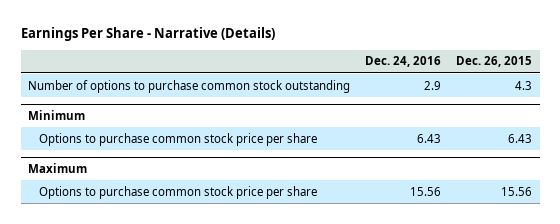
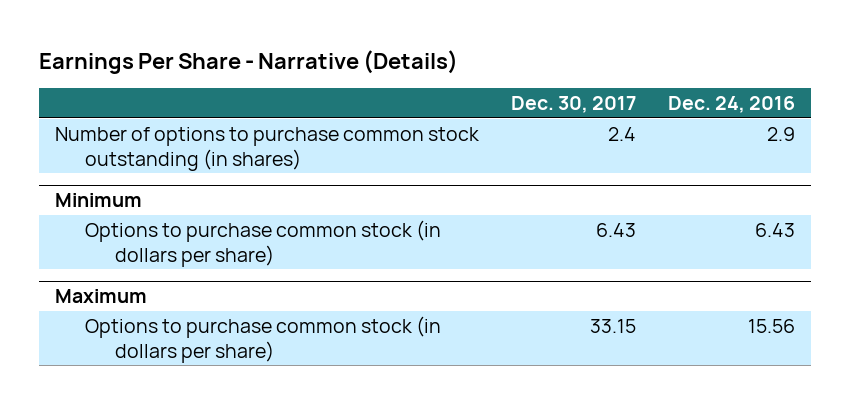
[456,56,533,68] Dec. 26, 2015 -> none
none -> [510,96,636,114] Dec. 30, 2017
[28,79,351,93] Number of options to purchase common stock outstanding -> [54,126,480,171] Number of options to purchase common stock outstanding (in shares)
[39,132,318,146] Options to purchase common stock price per share -> [84,219,441,267] Options to purchase common stock (in dollars per share)
[39,185,318,199] Options to purchase common stock price per share -> [84,315,441,363] Options to purchase common stock (in dollars per share)

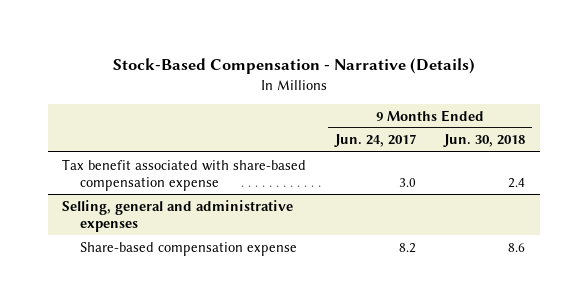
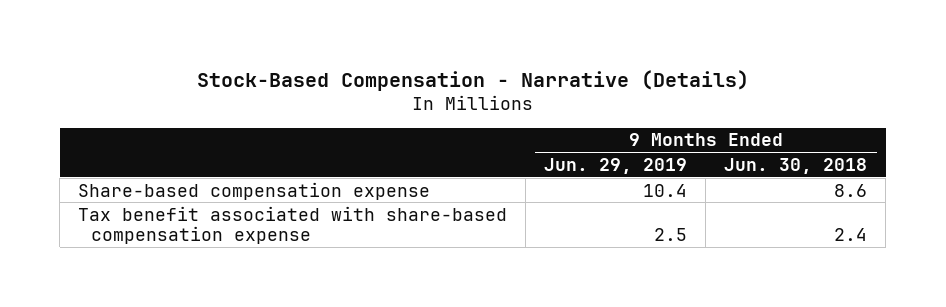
[333,134,416,148] Jun. 24, 2017 -> none
none -> [544,157,688,174] Jun. 29, 2019
[62,199,294,232] Selling, general and administrative expenses -> none
[62,158,307,191] Tax benefit associated with share-based compensation expense -> [78,205,508,244] Tax benefit associated with share-based compensation expense

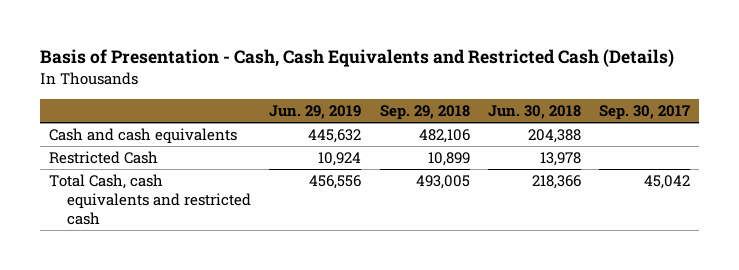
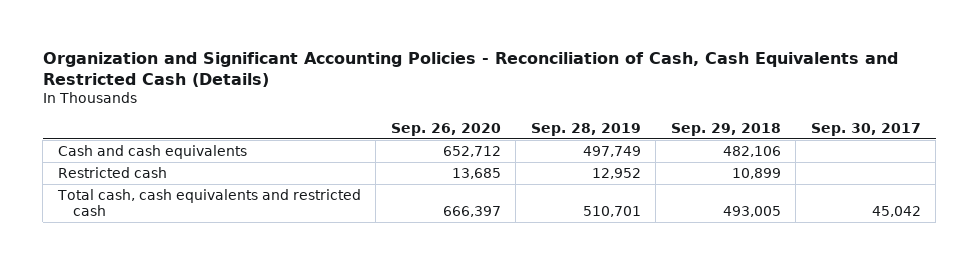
[39,49,674,68] Basis of Presentation - Cash, Cash Equivalents and Restricted Cash (Details) -> [42,52,898,88] Organization and Significant Accounting Policies - Reconciliation of Cash, Cash Equivalents and Restricted Cash (Details)
[269,104,362,119] Jun. 29, 2019 -> none
[487,104,581,119] Jun. 30, 2018 -> none
none -> [390,122,501,136] Sep. 26, 2020
none -> [530,122,641,136] Sep. 28, 2019
[48,151,158,165] Restricted Cash -> [57,166,167,178] Restricted cash
[48,174,252,225] Total Cash, cash equivalents and restricted cash -> [56,188,361,216] Total cash, cash equivalents and restricted cash

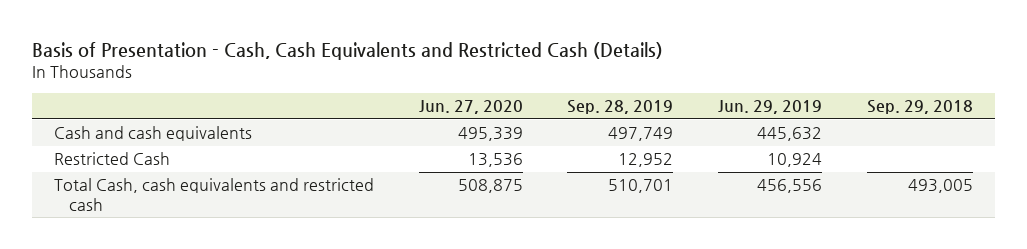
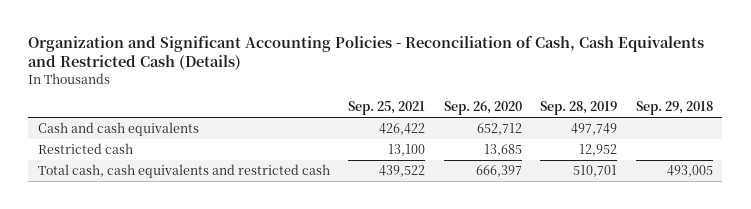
[31,42,663,61] Basis of Presentation - Cash, Cash Equivalents and Restricted Cash (Details) -> [28,35,705,71] Organization and Significant Accounting Policies - Reconciliation of Cash, Cash Equivalents and Restricted Cash (Details)
[418,100,523,115] Jun. 27, 2020 -> none
[718,100,823,115] Jun. 29, 2019 -> none
none -> [348,101,426,116] Sep. 25, 2021
none -> [443,101,522,116] Sep. 26, 2020
[54,152,171,166] Restricted Cash -> [37,143,133,155] Restricted cash
[54,178,375,211] Total Cash, cash equivalents and restricted cash -> [37,164,330,179] Total cash, cash equivalents and restricted cash

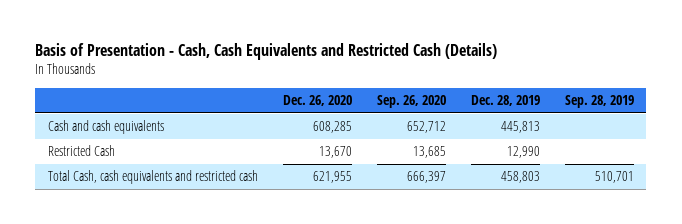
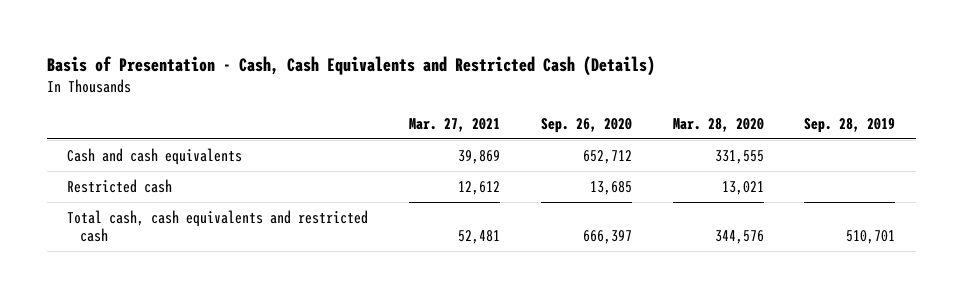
[282,95,352,107] Dec. 26, 2020 -> none
[470,95,540,107] Dec. 28, 2019 -> none
none -> [409,117,501,132] Mar. 27, 2021
none -> [672,117,764,132] Mar. 28, 2020
[47,145,115,157] Restricted Cash -> [67,178,173,193] Restricted cash
[47,170,258,185] Total Cash, cash equivalents and restricted cash -> [67,209,369,243] Total cash, cash equivalents and restricted cash

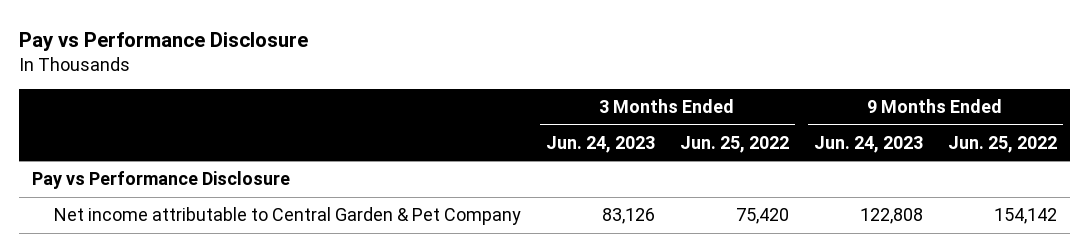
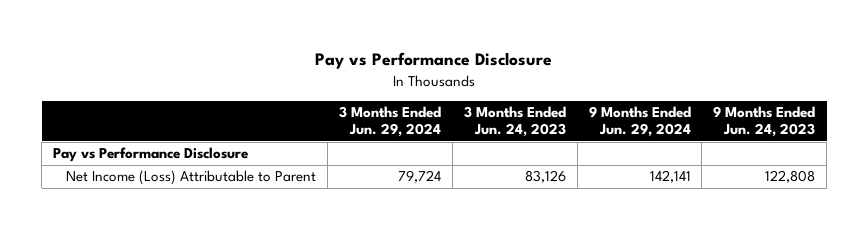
[679,135,789,153] Jun. 25, 2022 -> none
[948,135,1058,153] Jun. 25, 2022 -> none
none -> [339,106,442,138] 3 Months Ended Jun. 29, 2024
none -> [588,106,691,138] 9 Months Ended Jun. 29, 2024
[53,207,521,226] Net income attributable to Central Garden & Pet Company -> [66,170,317,186] Net Income (Loss) Attributable to Parent

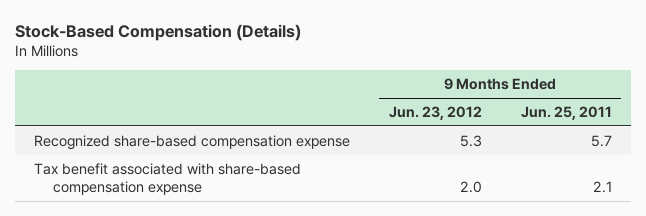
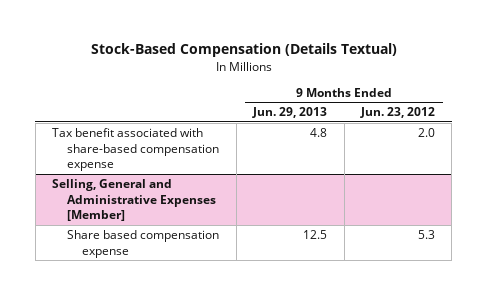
[14,23,301,41] Stock-Based Compensation (Details) -> [90,43,397,58] Stock-Based Compensation (Details Textual)
[520,105,612,120] Jun. 25, 2011 -> none
none -> [252,107,328,119] Jun. 29, 2013
[34,134,351,150] Recognized share-based compensation expense -> none
none -> [52,179,217,222] Selling, General and Administrative Expenses [Member]
none -> [67,230,220,258] Share based compensation expense

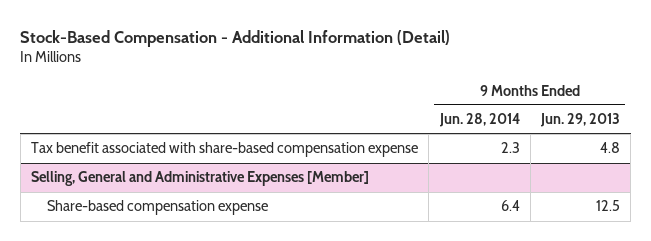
[90,43,397,58] Stock-Based Compensation (Details Textual) -> [20,29,451,47] Stock-Based Compensation - Additional Information (Detail)
[359,107,435,119] Jun. 23, 2012 -> none
none -> [438,113,520,128] Jun. 28, 2014
[67,230,220,258] Share based compensation expense -> [46,200,268,216] Share-based compensation expense

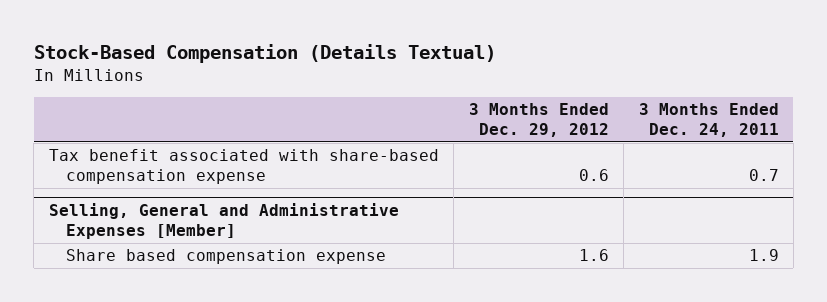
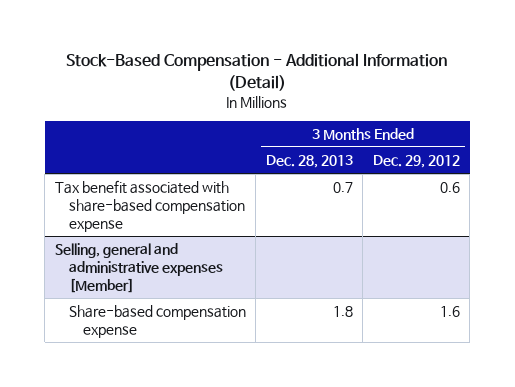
[33,43,496,63] Stock-Based Compensation (Details Textual) -> [66,53,448,91] Stock-Based Compensation - Additional Information (Detail)
[638,103,779,138] 3 Months Ended Dec. 24, 2011 -> none
none -> [265,154,353,168] Dec. 28, 2013
[48,203,399,240] Selling, General and Administrative Expenses [Member] -> [54,243,223,293] Selling, general and administrative expenses [Member]
[66,249,387,265] Share based compensation expense -> [68,305,246,338] Share-based compensation expense

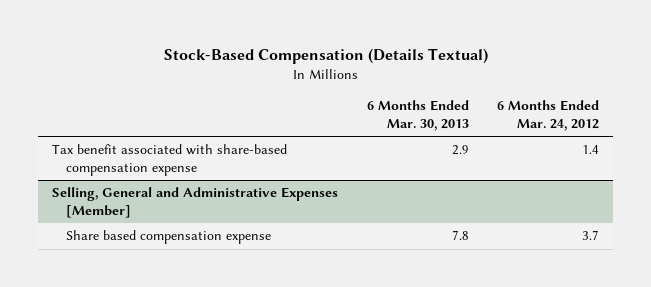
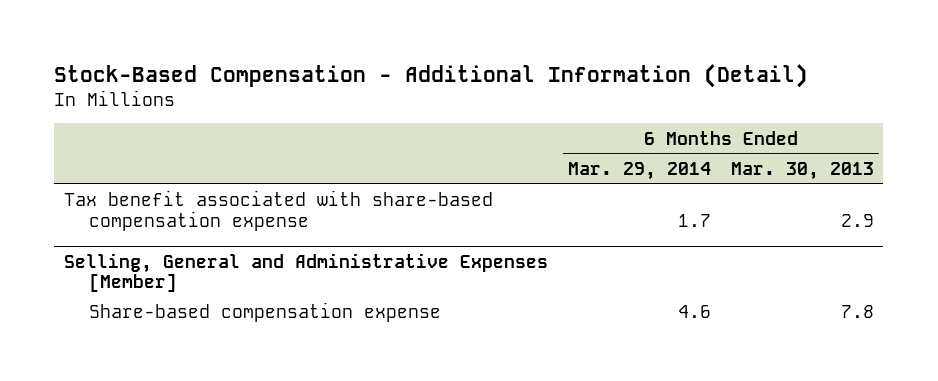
[163,48,488,65] Stock-Based Compensation (Details Textual) -> [54,63,809,88] Stock-Based Compensation - Additional Information (Detail)
[496,100,599,131] 6 Months Ended Mar. 24, 2012 -> none
none -> [567,161,711,180] Mar. 29, 2014
[66,230,272,245] Share based compensation expense -> [89,302,442,323] Share-based compensation expense

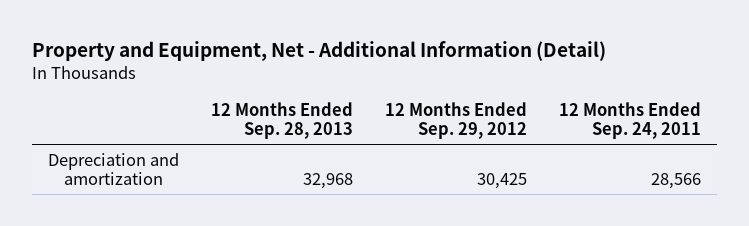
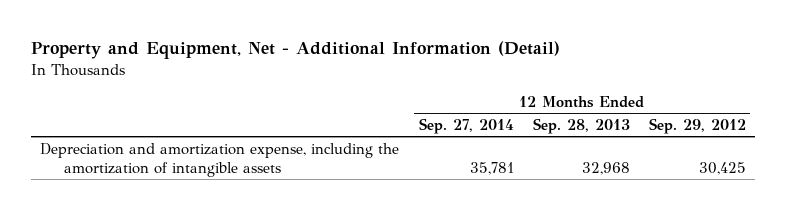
[559,102,702,140] 12 Months Ended Sep. 24, 2011 -> none
none -> [418,117,514,134] Sep. 27, 2014
[47,152,179,186] Depreciation and amortization -> [40,142,400,177] Depreciation and amortization expense, including the amortization of intangible assets

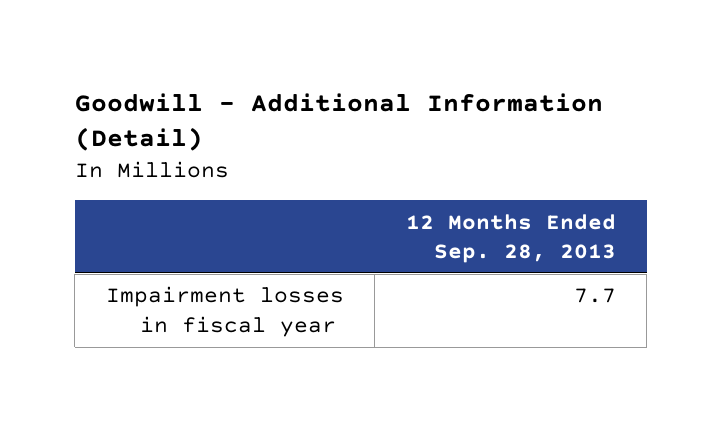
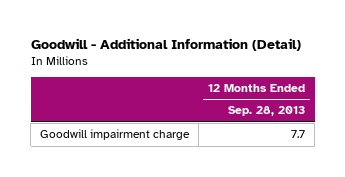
[105,286,344,337] Impairment losses in fiscal year -> [40,129,191,141] Goodwill impairment charge

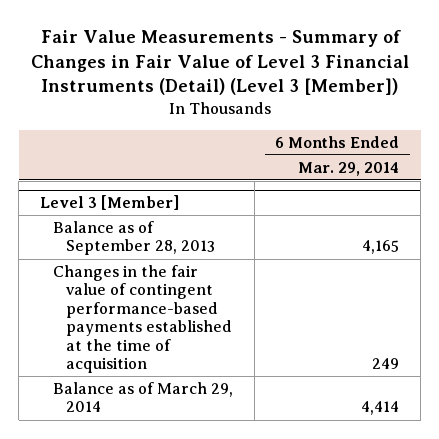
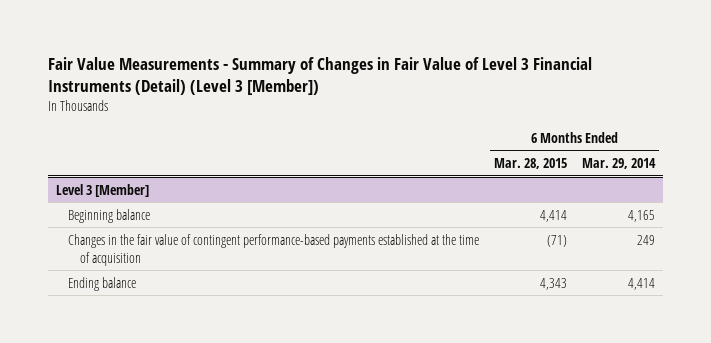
none -> [494,158,568,170] Mar. 28, 2015
[52,221,215,256] Balance as of September 28, 2013 -> [67,208,150,223] Beginning balance
[52,382,233,413] Balance as of March 29, 2014 -> [67,276,136,291] Ending balance

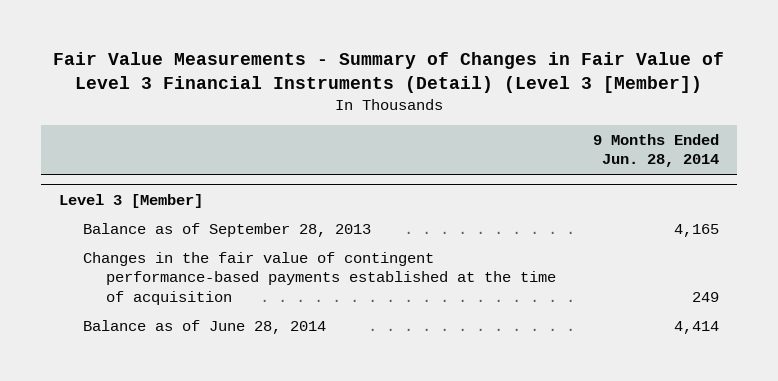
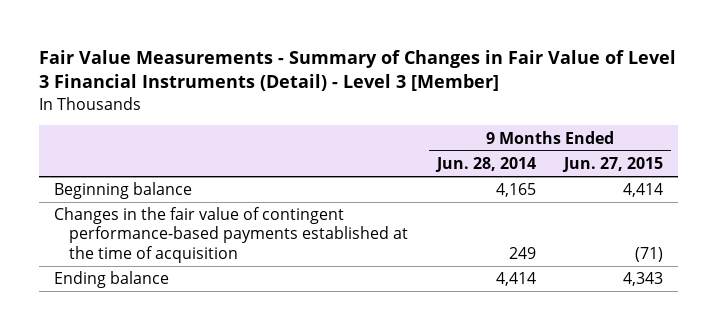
[53,51,725,93] Fair Value Measurements - Summary of Changes in Fair Value of Level 3 Financial Instruments (Detail) (Level 3 [Member]) -> [39,49,677,92] Fair Value Measurements - Summary of Changes in Fair Value of Level 3 Financial Instruments (Detail) - Level 3 [Member]
none -> [562,157,664,173] Jun. 27, 2015
[59,193,204,208] Level 3 [Member] -> none
[82,222,371,237] Balance as of September 28, 2013 -> [53,182,192,200] Beginning balance
[82,319,326,334] Balance as of June 28, 2014 -> [53,271,169,289] Ending balance

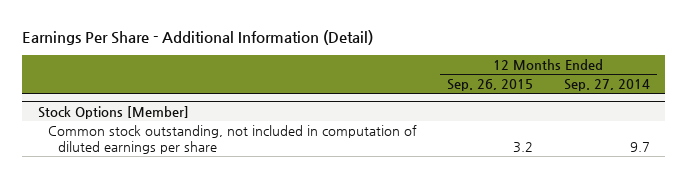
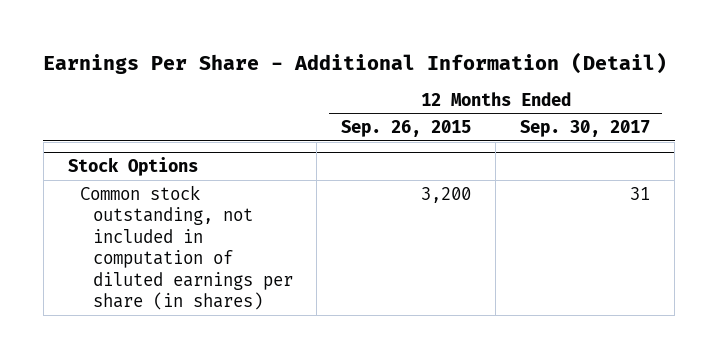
[563,79,650,92] Sep. 27, 2014 -> none
none -> [520,120,651,138] Sep. 30, 2017
[37,105,189,119] Stock Options [Member] -> [67,157,198,177] Stock Options
[47,125,417,154] Common stock outstanding, not included in computation of diluted earnings per share -> [80,184,293,311] Common stock outstanding, not included in computation of diluted earnings per share (in shares)
[513,141,534,153] 3.2 -> [421,186,472,203] 3,200

